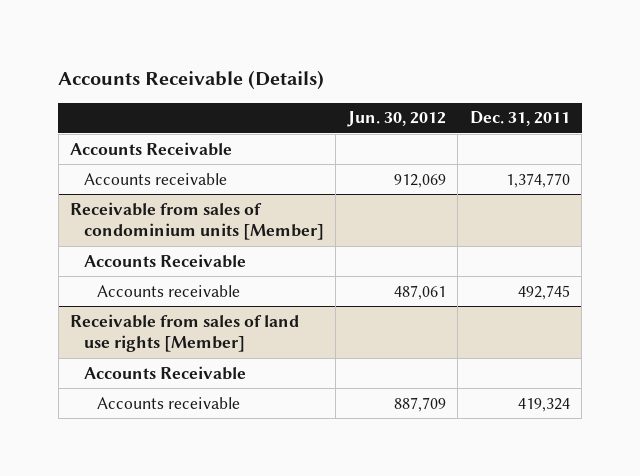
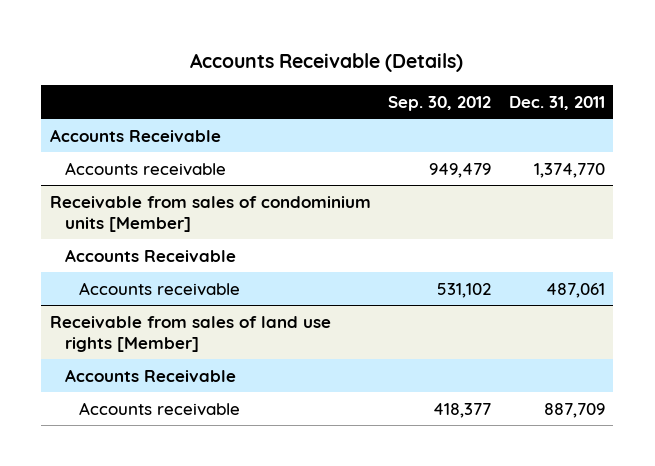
[346,111,446,128] Jun. 30, 2012 -> none
none -> [388,95,492,111] Sep. 30, 2012
[517,284,570,300] 492,745 -> [545,282,605,298] 487,061
[517,397,570,412] 419,324 -> [543,402,605,418] 887,709

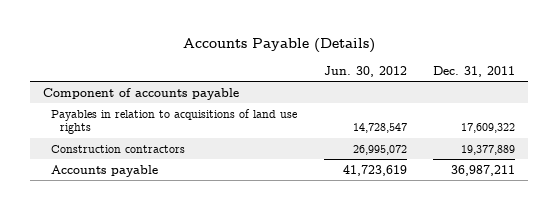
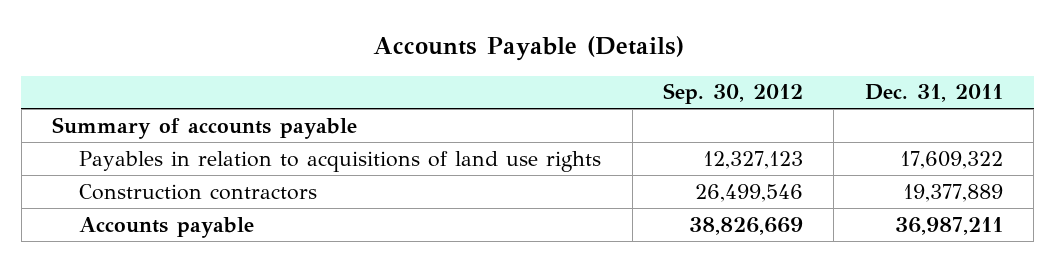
[323,65,407,77] Jun. 30, 2012 -> none
none -> [663,83,804,105] Sep. 30, 2012
[42,87,239,100] Component of accounts payable -> [52,116,358,139] Summary of accounts payable

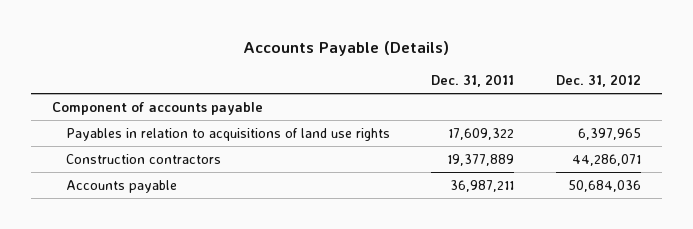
[663,83,804,105] Sep. 30, 2012 -> none
none -> [555,74,641,88] Dec. 31, 2012
[52,116,358,139] Summary of accounts payable -> [51,101,263,115] Component of accounts payable

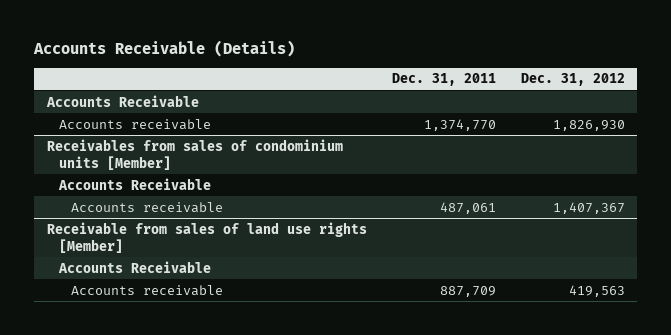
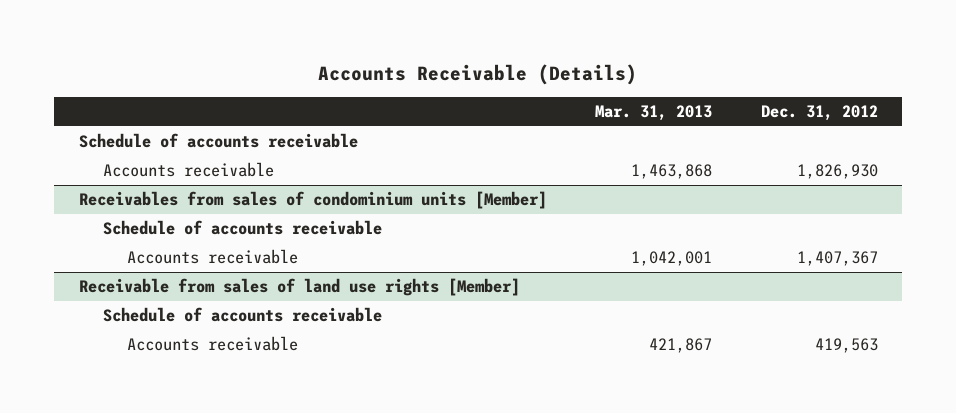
[391,73,496,87] Dec. 31, 2011 -> none
none -> [595,105,713,122] Mar. 31, 2013
[45,94,199,107] Accounts Receivable -> [78,133,358,149] Schedule of accounts receivable
[57,177,211,190] Accounts Receivable -> [102,220,382,236] Schedule of accounts receivable
[57,260,211,273] Accounts Receivable -> [102,307,382,323] Schedule of accounts receivable

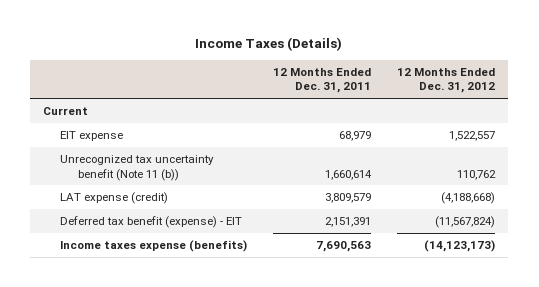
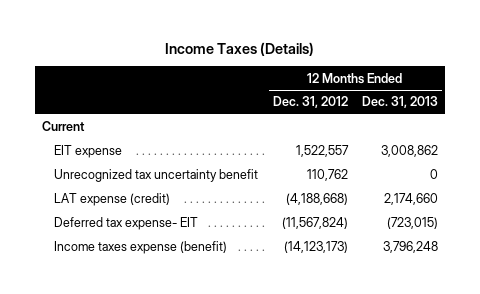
[273,67,372,94] 12 Months Ended Dec. 31, 2011 -> none
none -> [362,96,439,109] Dec. 31, 2013
[60,155,215,181] Unrecognized tax uncertainty benefit (Note 11 (b)) -> [54,169,259,183] Unrecognized tax uncertainty benefit
[60,216,243,229] Deferred tax benefit (expense) - EIT -> [54,217,199,231] Deferred tax expense- EIT
[60,240,248,253] Income taxes expense (benefits) -> [54,241,228,255] Income taxes expense (benefit)

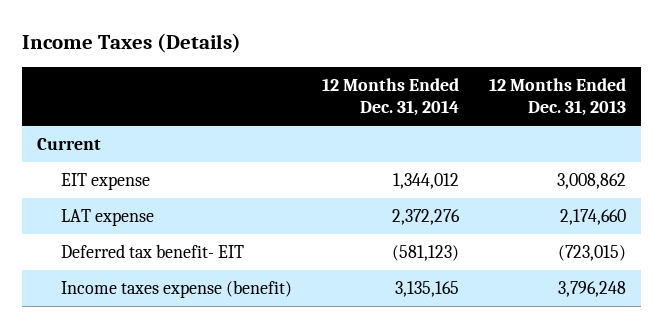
[272,96,348,109] Dec. 31, 2012 -> none
none -> [322,78,460,117] 12 Months Ended Dec. 31, 2014
[54,169,259,183] Unrecognized tax uncertainty benefit -> none
[54,193,171,207] LAT expense (credit) -> [61,209,155,227] LAT expense
[54,217,199,231] Deferred tax expense- EIT -> [61,244,245,259] Deferred tax benefit- EIT

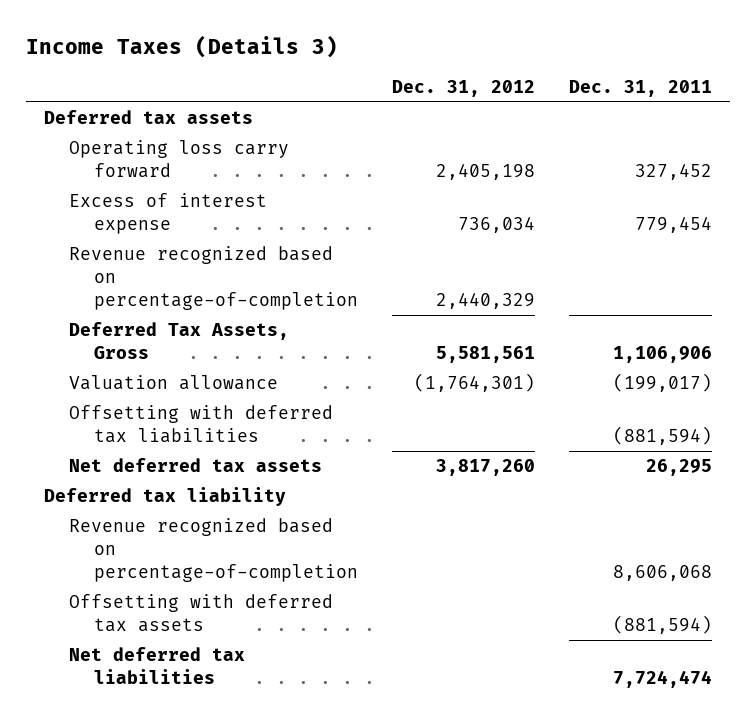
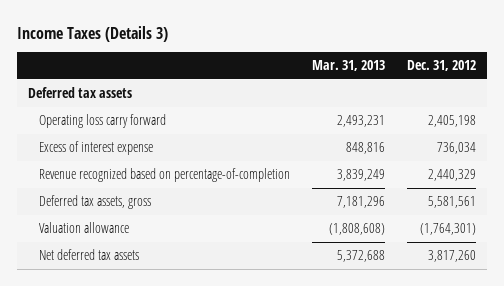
[569,79,713,97] Dec. 31, 2011 -> none
none -> [311,60,385,72] Mar. 31, 2013
[68,322,289,360] Deferred Tax Assets, Gross -> [38,195,151,210] Deferred tax assets, gross
[68,405,333,444] Offsetting with deferred tax liabilities -> none
[43,487,286,507] Deferred tax liability -> none
[68,518,358,582] Revenue recognized based on percentage-of-completion -> none
[68,594,333,633] Offsetting with deferred tax assets -> none
[68,647,245,685] Net deferred tax liabilities -> none

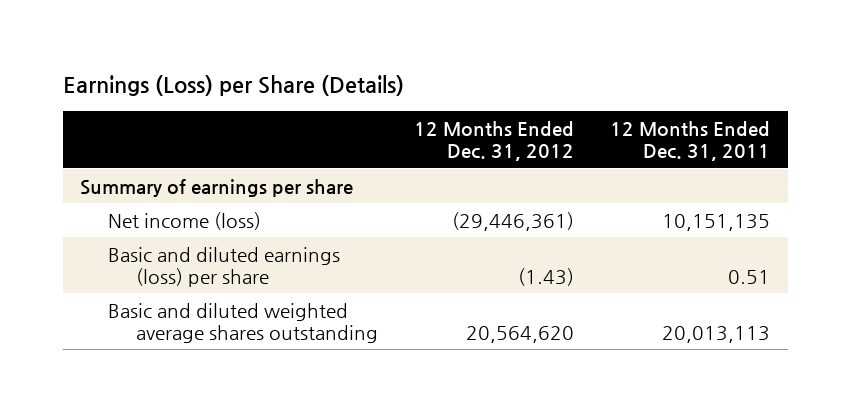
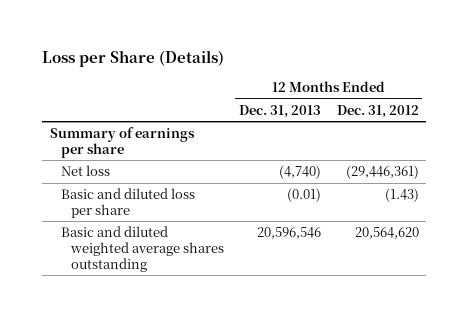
[62,75,404,97] Earnings (Loss) per Share (Details) -> [42,49,225,67] Loss per Share (Details)
[609,121,770,162] 12 Months Ended Dec. 31, 2011 -> none
none -> [239,104,322,118] Dec. 31, 2013
[108,211,262,230] Net income (loss) -> [60,165,110,177] Net loss
[108,246,341,287] Basic and diluted earnings (loss) per share -> [60,188,195,218] Basic and diluted loss per share

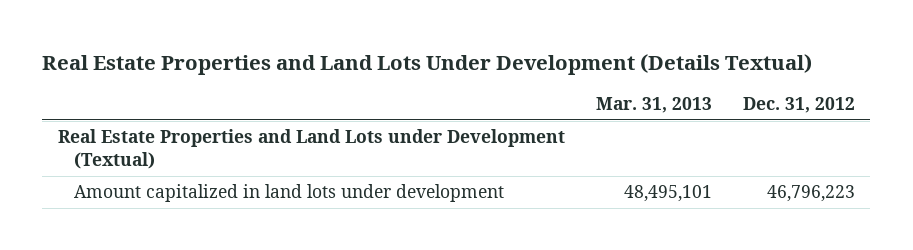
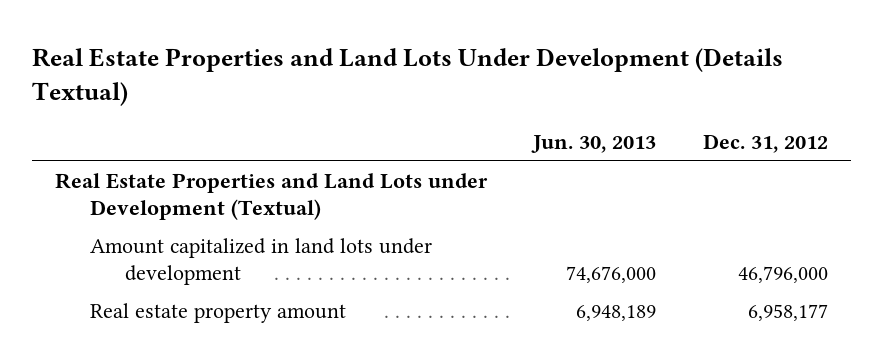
[595,96,712,113] Mar. 31, 2013 -> none
none -> [531,134,657,153] Jun. 30, 2013
[766,185,855,203] 46,796,223 -> [737,266,828,284] 46,796,000
none -> [90,303,347,324] Real estate property amount

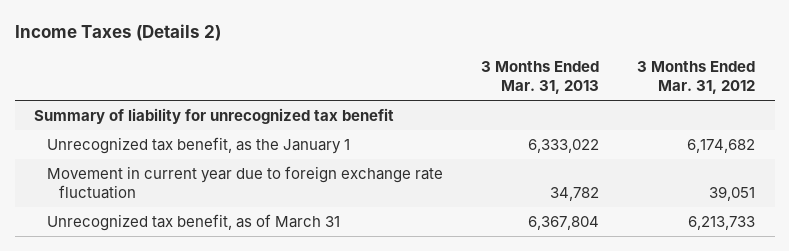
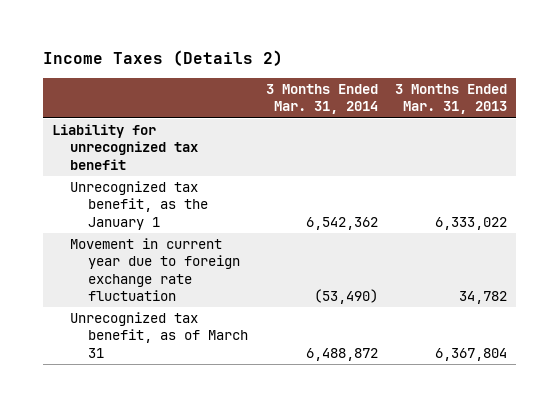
[637,61,756,95] 3 Months Ended Mar. 31, 2012 -> none
none -> [265,84,378,115] 3 Months Ended Mar. 31, 2014
[33,108,394,125] Summary of liability for unrecognized tax benefit -> [52,124,199,170] Liability for unrecognized tax benefit

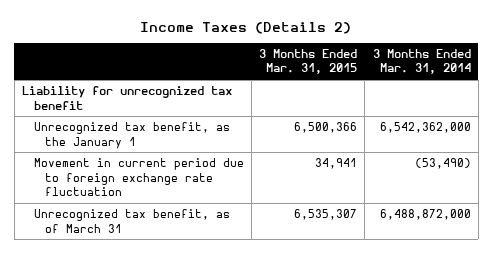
[395,84,508,115] 3 Months Ended Mar. 31, 2013 -> none
none -> [259,48,358,75] 3 Months Ended Mar. 31, 2015
[305,216,378,230] 6,542,362 -> [379,122,471,134] 6,542,362,000
[70,238,241,301] Movement in current year due to foreign exchange rate fluctuation -> [33,158,244,197] Movement in current period due to foreign exchange rate fluctuation
[305,347,378,361] 6,488,872 -> [379,209,471,221] 6,488,872,000

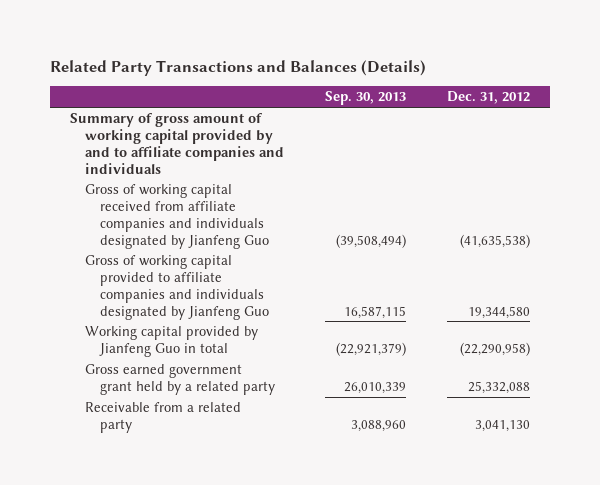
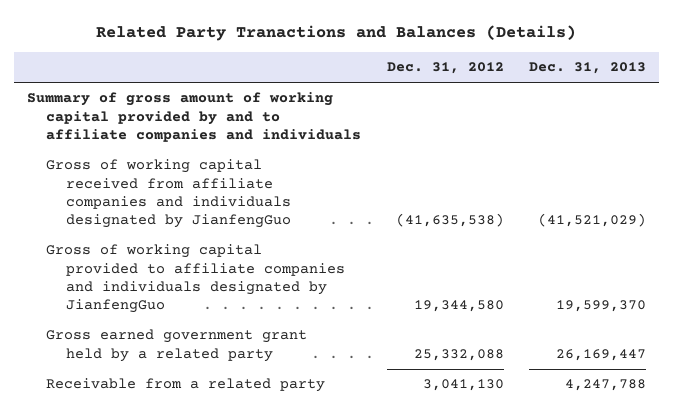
[49,59,426,76] Related Party Transactions and Balances (Details) -> [96,25,577,42] Related Party Tranactions and Balances (Details)
[325,91,407,106] Sep. 30, 2013 -> none
none -> [529,62,647,75] Dec. 31, 2013
[85,326,259,357] Working capital provided by Jianfeng Guo in total -> none
[85,184,270,249] Gross of working capital received from affiliate companies and individuals designated by Jianfeng Guo -> [46,159,291,229] Gross of working capital received from affiliate companies and individuals designated by JianfengGuo
[85,255,270,320] Gross of working capital provided to affiliate companies and individuals designated by Jianfeng Guo -> [46,244,345,314] Gross of working capital provided to affiliate companies and individuals designated by JianfengGuo

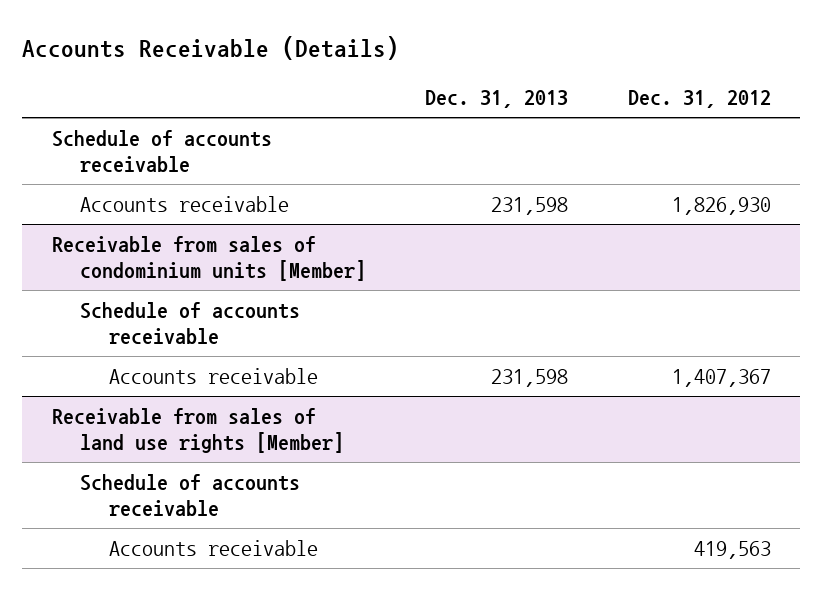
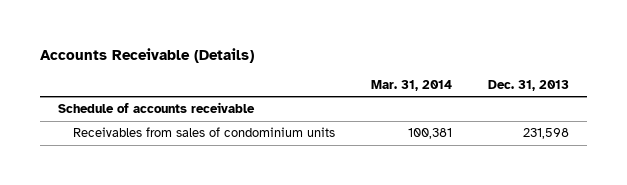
[627,90,771,109] Dec. 31, 2012 -> none
none -> [371,79,453,91] Mar. 31, 2014
[52,235,367,282] Receivable from sales of condominium units [Member] -> none
[80,301,301,346] Schedule of accounts receivable -> none
[108,367,318,384] Accounts receivable -> none
[52,407,345,454] Receivable from sales of land use rights [Member] -> none
[80,473,301,518] Schedule of accounts receivable -> none
[108,539,318,556] Accounts receivable -> none
[80,195,290,212] Accounts receivable -> [73,127,336,138] Receivables from sales of condominium units

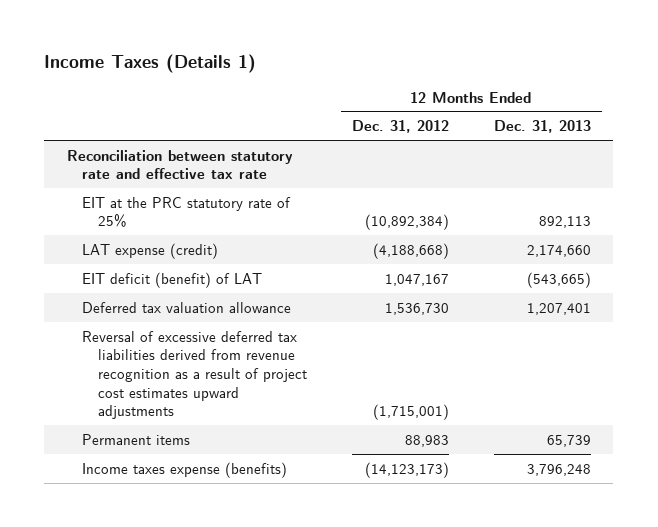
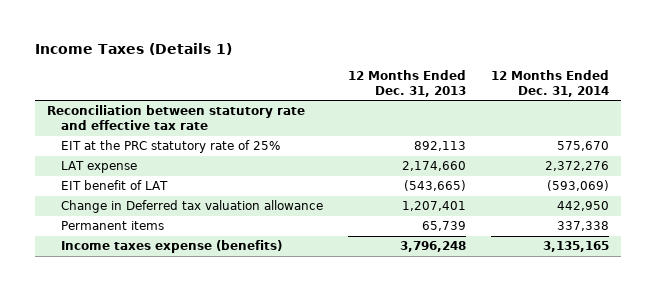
[352,120,450,134] Dec. 31, 2012 -> none
none -> [490,70,609,97] 12 Months Ended Dec. 31, 2014
[82,330,308,420] Reversal of excessive deferred tax liabilities derived from revenue recognition as a result of project cost estimates upward adjustments -> none
[82,242,219,259] LAT expense (credit) -> [61,161,138,174] LAT expense
[82,271,263,288] EIT deficit (benefit) of LAT -> [61,180,169,191] EIT benefit of LAT
[82,301,292,313] Deferred tax valuation allowance -> [61,200,324,214] Change in Deferred tax valuation allowance

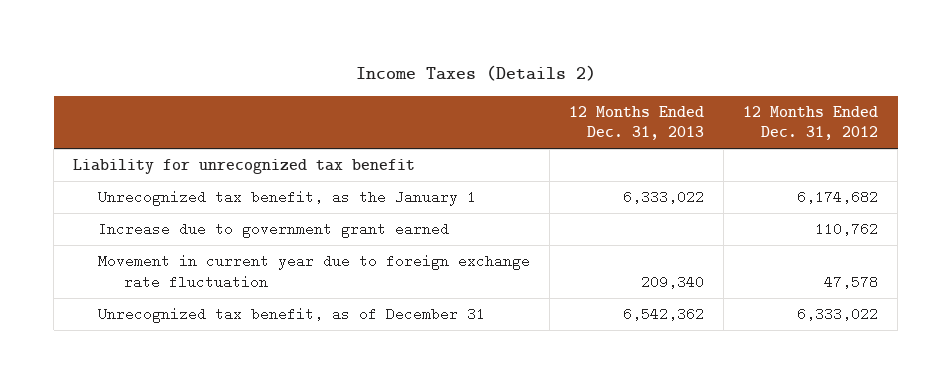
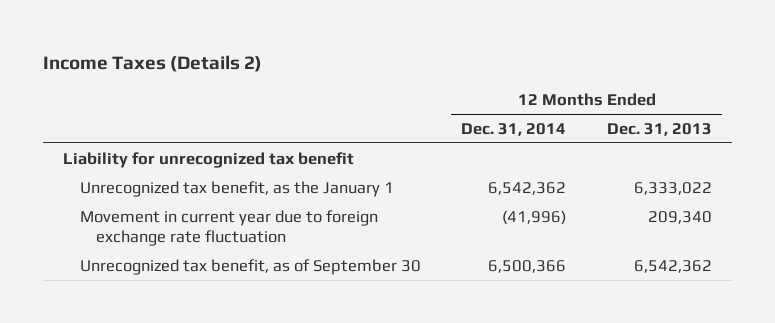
[743,105,879,141] 12 Months Ended Dec. 31, 2012 -> none
none -> [461,122,567,136] Dec. 31, 2014
[98,222,450,239] Increase due to government grant earned -> none
[98,307,486,324] Unrecognized tax benefit, as of December 31 -> [79,258,421,275] Unrecognized tax benefit, as of September 30

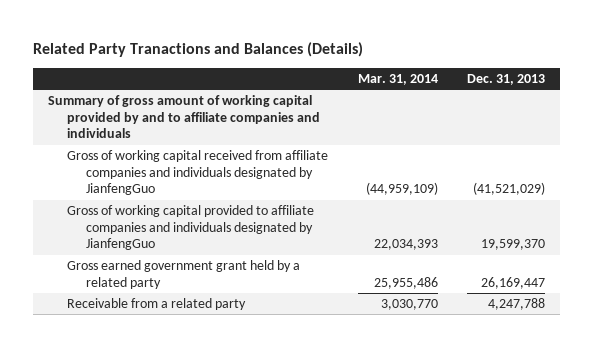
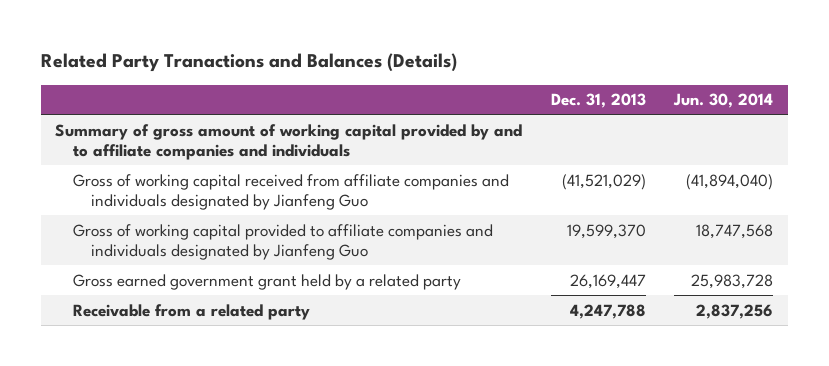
[357,73,438,85] Mar. 31, 2014 -> none
none -> [673,93,774,109] Jun. 30, 2014
[67,150,329,196] Gross of working capital received from affiliate companies and individuals designated by JianfengGuo -> [72,173,509,210] Gross of working capital received from affiliate companies and individuals designated by Jianfeng Guo
[67,205,315,251] Gross of working capital provided to affiliate companies and individuals designated by JianfengGuo -> [72,223,493,260] Gross of working capital provided to affiliate companies and individuals designated by Jianfeng Guo

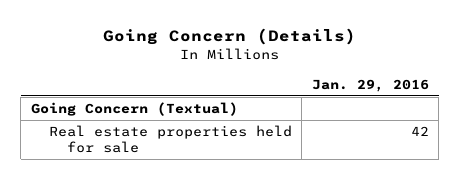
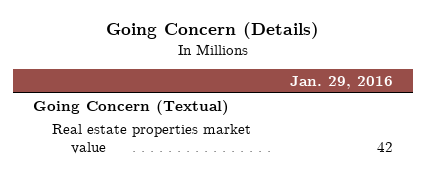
[48,125,292,154] Real estate properties held for sale -> [52,123,252,154] Real estate properties market value

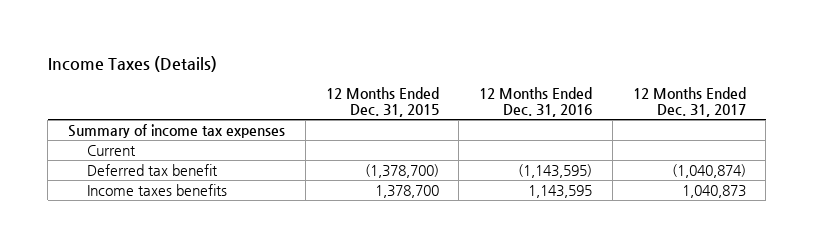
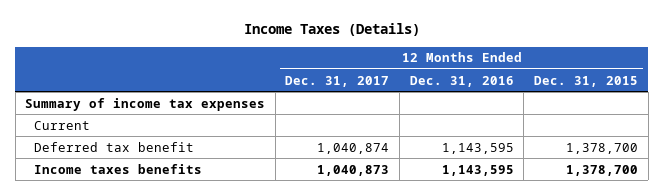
[364,163,439,178] (1,378,700) -> [566,142,639,154] 1,378,700
[518,163,593,178] (1,143,595) -> [441,142,514,154] 1,143,595
[671,163,746,178] (1,040,874) -> [317,142,390,154] 1,040,874

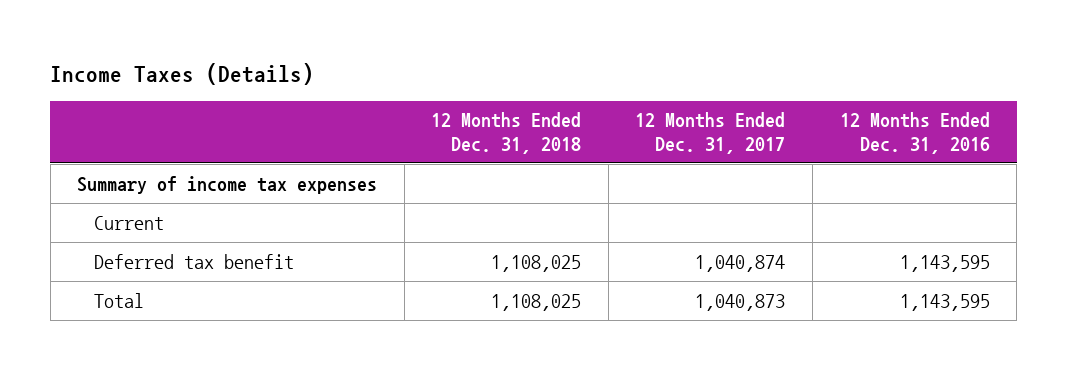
[534,75,639,87] Dec. 31, 2015 -> none
none -> [431,112,582,154] 12 Months Ended Dec. 31, 2018
[33,163,202,174] Income taxes benefits -> [93,292,144,308] Total

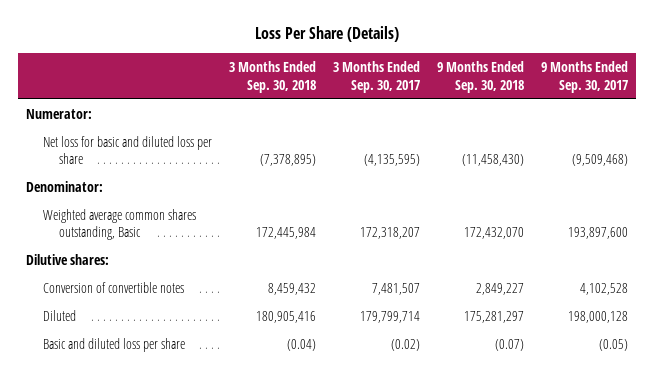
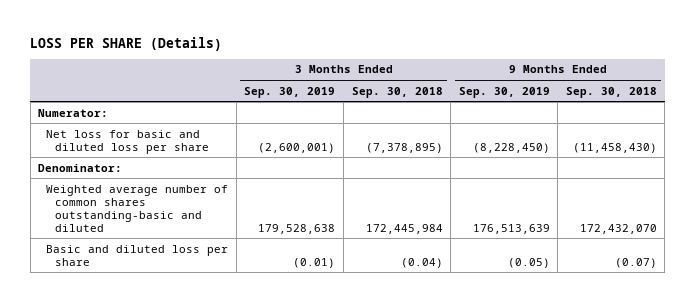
[254,26,399,43] Loss Per Share (Details) -> [30,36,223,51] LOSS PER SHARE (Details)
[332,60,420,93] 3 Months Ended Sep. 30, 2017 -> none
[540,60,628,93] 9 Months Ended Sep. 30, 2017 -> none
none -> [244,86,336,98] Sep. 30, 2019
none -> [458,86,550,98] Sep. 30, 2019
[26,253,110,265] Dilutive shares: -> none
[42,281,184,293] Conversion of convertible notes -> none
[42,309,76,321] Diluted -> none
[42,208,196,241] Weighted average common shares outstanding, Basic -> [46,184,229,232] Weighted average number of common shares outstanding-basic and diluted

